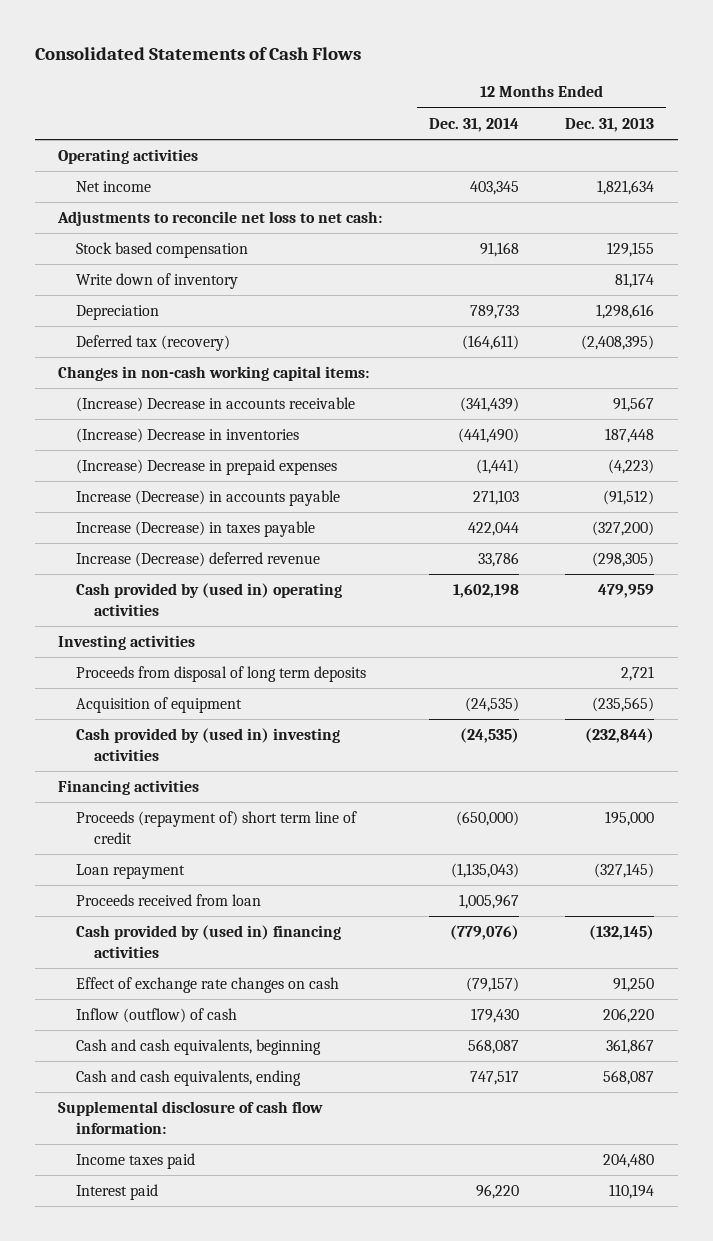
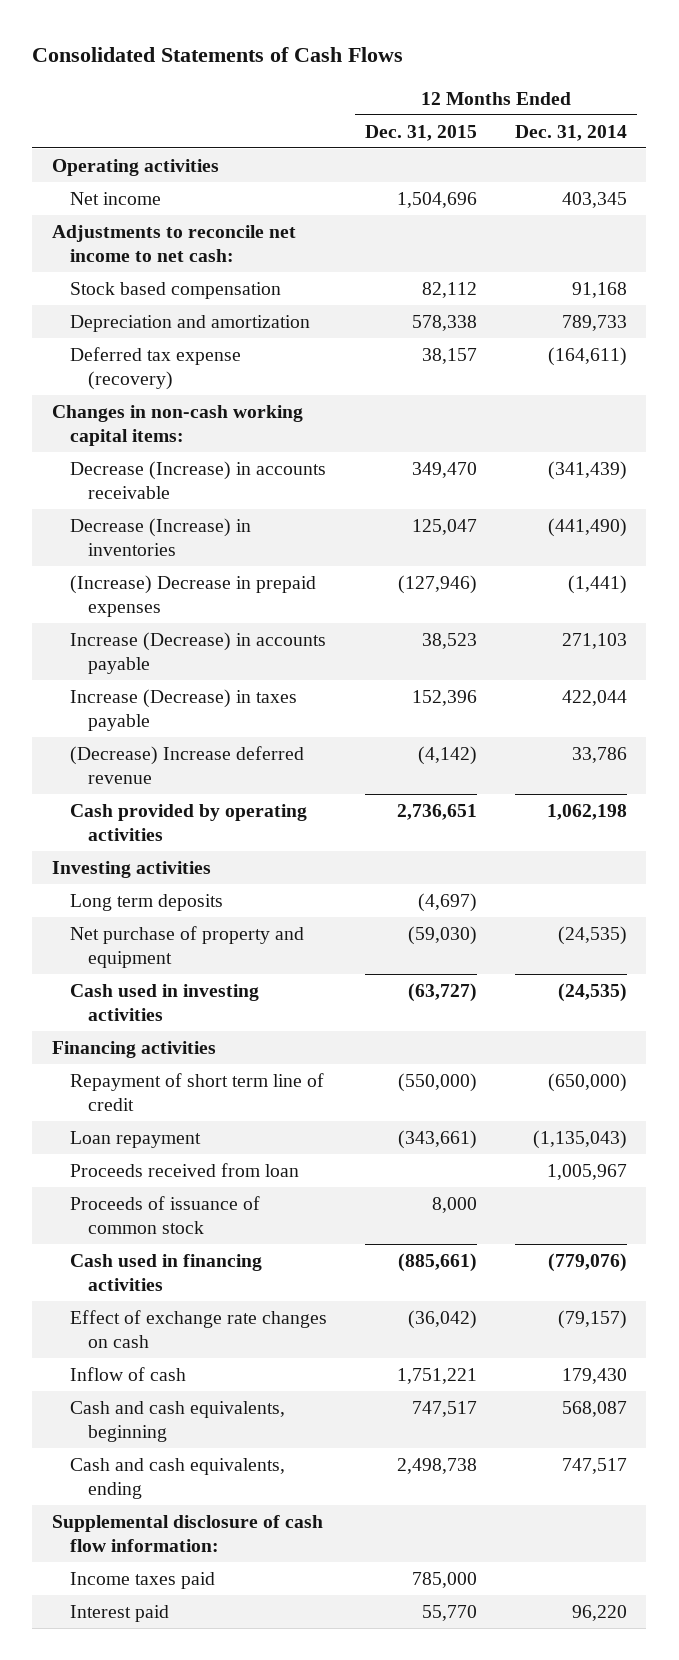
[565,117,655,132] Dec. 31, 2013 -> none
none -> [364,124,477,141] Dec. 31, 2015
[57,211,383,227] Adjustments to reconcile net loss to net cash: -> [51,224,296,262] Adjustments to reconcile net income to net cash:
[75,273,238,290] Write down of inventory -> none
[75,305,159,321] Depreciation -> [69,314,310,332] Depreciation and amortization
[75,335,230,352] Deferred tax (recovery) -> [69,346,241,390] Deferred tax expense (recovery)
[75,397,355,413] (Increase) Decrease in accounts receivable -> [69,460,326,499] Decrease (Increase) in accounts receivable
[75,428,299,444] (Increase) Decrease in inventories -> [69,517,251,556] Decrease (Increase) in inventories
[75,552,320,568] Increase (Decrease) deferred revenue -> [69,745,304,784] (Decrease) Increase deferred revenue
[75,583,342,617] Cash provided by (used in) operating activities -> [69,803,307,841] Cash provided by operating activities
[452,584,519,599] 1,602,198 -> [547,803,628,820] 1,062,198
[75,666,366,683] Proceeds from disposal of long term deposits -> [69,893,223,911] Long term deposits
[75,697,242,714] Acquisition of equipment -> [69,925,304,968] Net purchase of property and equipment
[75,728,340,762] Cash provided by (used in) investing activities -> [69,983,259,1021] Cash used in investing activities
[75,811,357,845] Proceeds (repayment of) short term line of credit -> [69,1072,324,1111] Repayment of short term line of credit
none -> [69,1195,260,1234] Proceeds of issuance of common stock
[75,925,341,959] Cash provided by (used in) financing activities -> [69,1253,262,1291] Cash used in financing activities
[75,1008,237,1024] Inflow (outflow) of cash -> [69,1366,186,1381] Inflow of cash

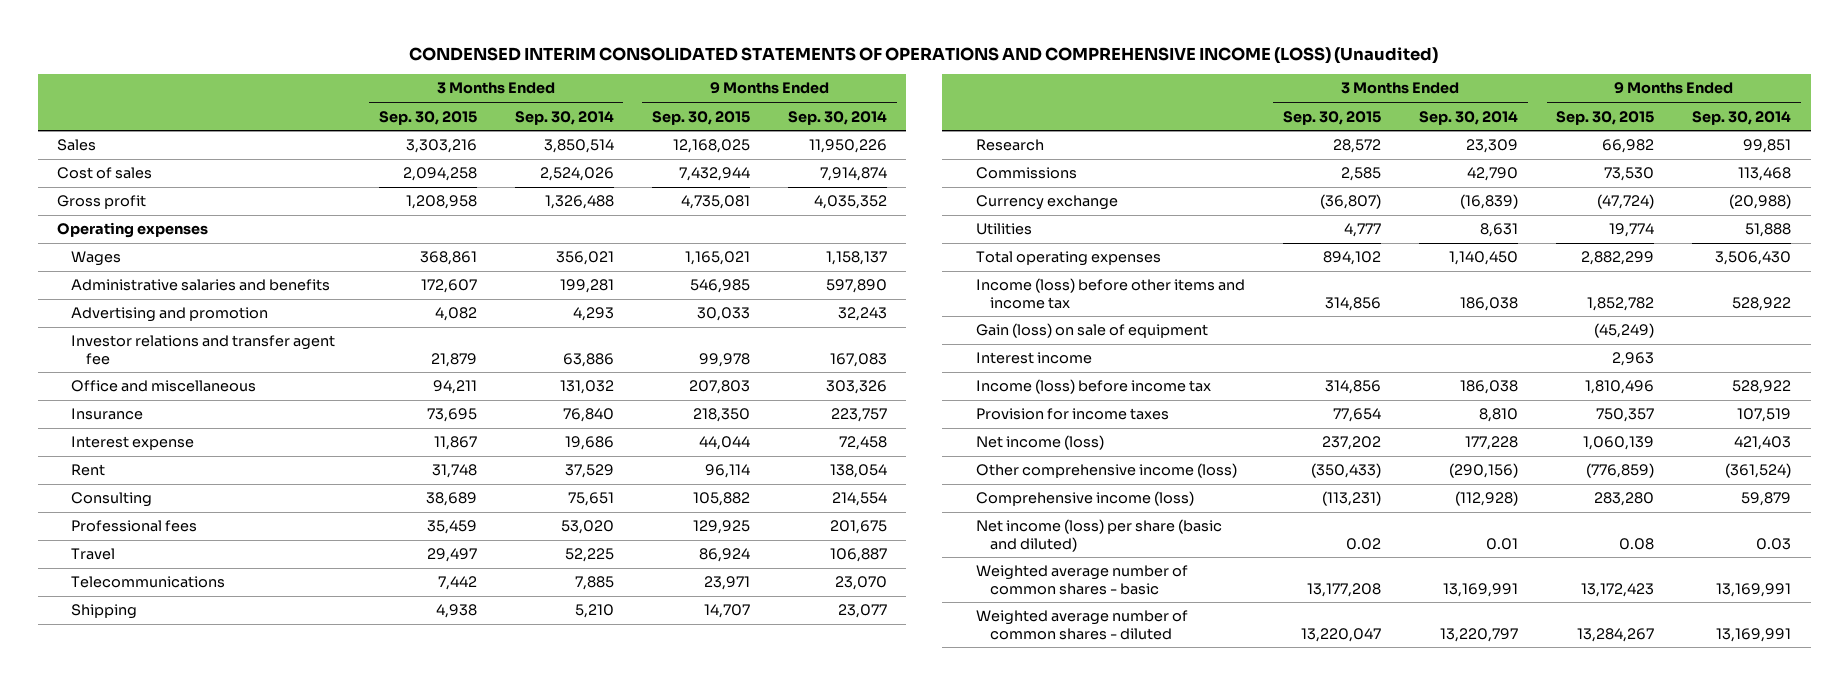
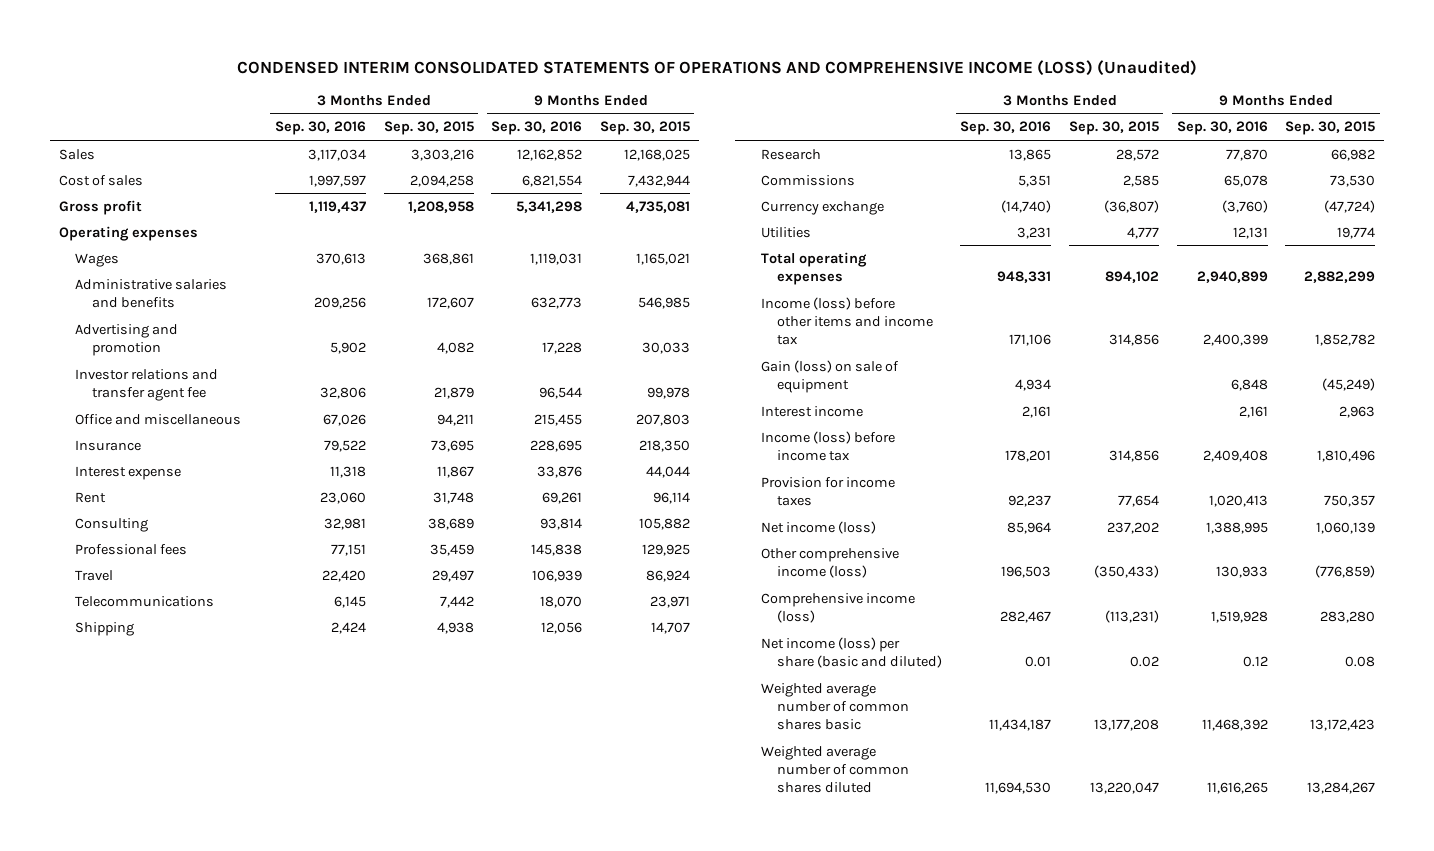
[514,110,614,125] Sep. 30, 2014 -> none
[788,110,888,125] Sep. 30, 2014 -> none
none -> [274,121,366,136] Sep. 30, 2016
none -> [491,121,583,136] Sep. 30, 2016
[975,565,1188,595] Weighted average number of common shares - basic -> [760,682,910,731] Weighted average number of common shares basic
[975,610,1188,640] Weighted average number of common shares - diluted -> [760,745,910,794] Weighted average number of common shares diluted

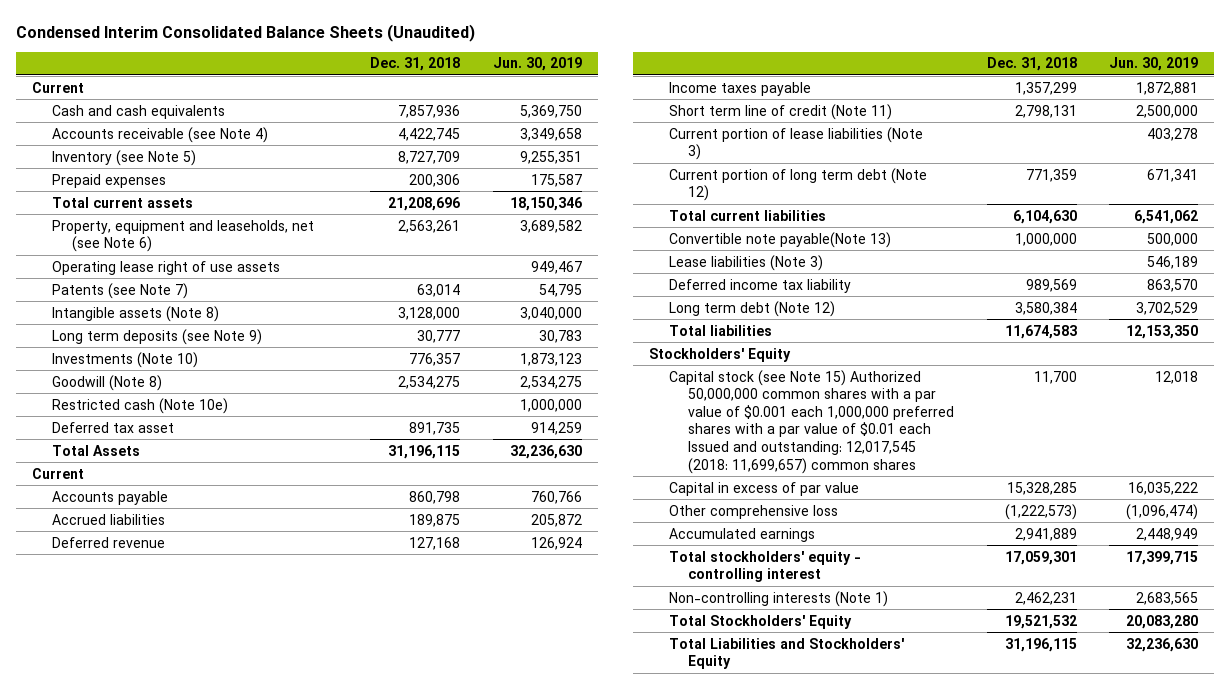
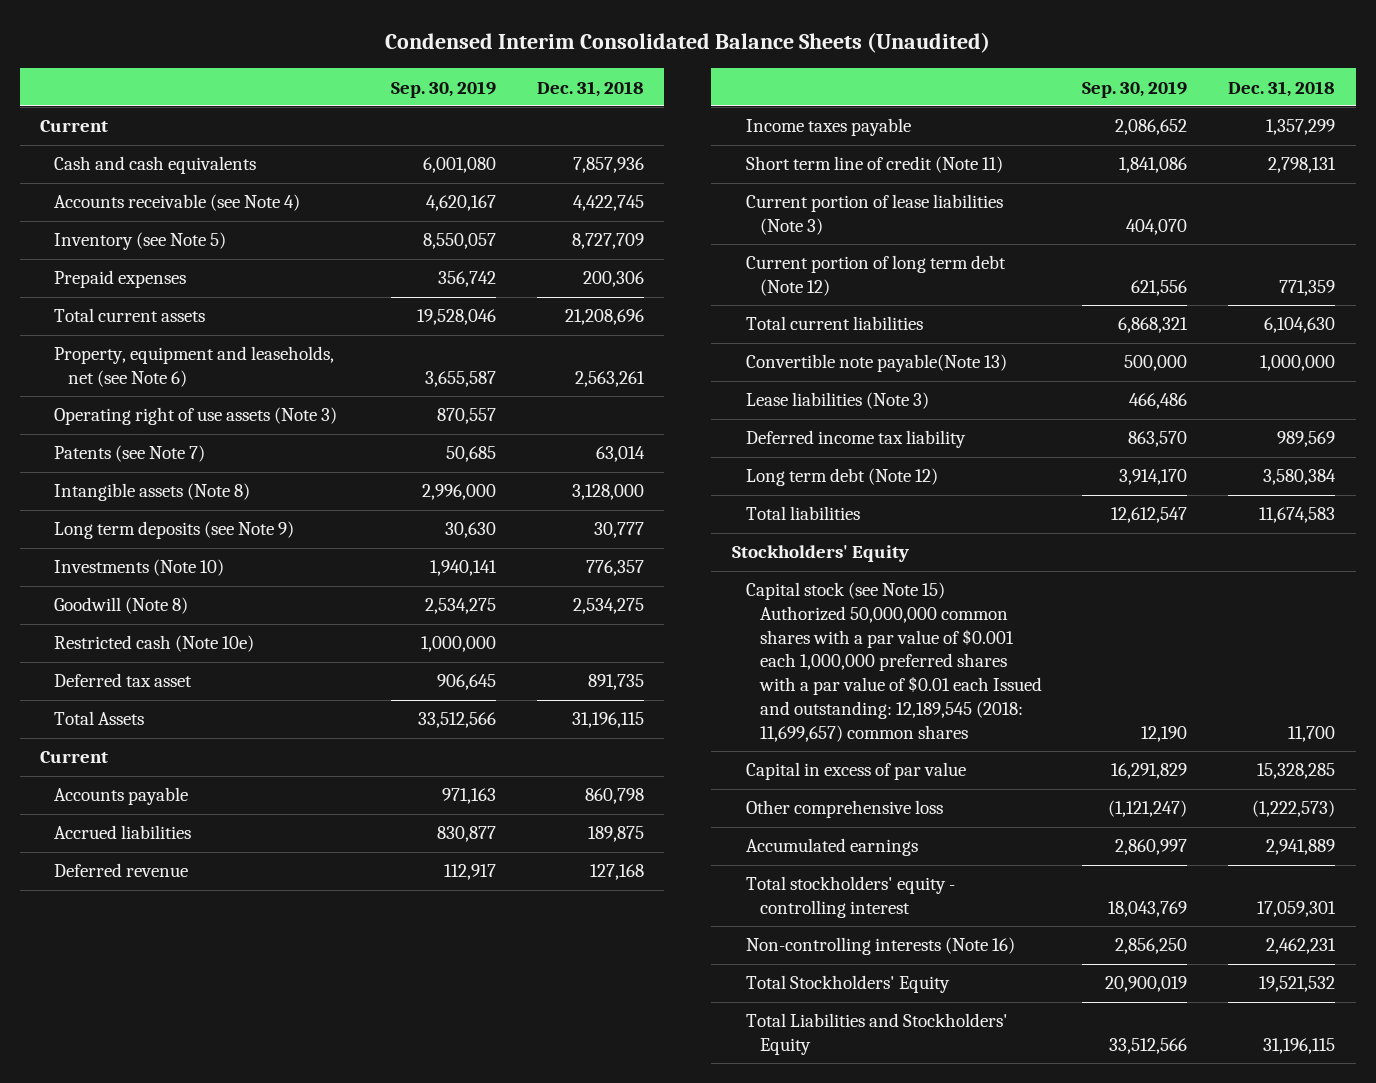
[492,57,582,72] Jun. 30, 2019 -> none
none -> [390,80,496,98] Sep. 30, 2019
[52,260,281,275] Operating lease right of use assets -> [54,407,338,426] Operating right of use assets (Note 3)
[668,369,955,474] Capital stock (see Note 15) Authorized 50,000,000 common shares with a par value of $0.001 each 1,000,000 preferred shares with a par value of $0.01 each Issued and outstanding: 12,017,545 (2018: 11,699,657) common shares -> [745,582,1042,742] Capital stock (see Note 15) Authorized 50,000,000 common shares with a par value of $0.001 each 1,000,000 preferred shares with a par value of $0.01 each Issued and outstanding: 12,189,545 (2018: 11,699,657) common shares
[668,590,888,607] Non-controlling interests (Note 1) -> [745,937,1015,956] Non-controlling interests (Note 16)

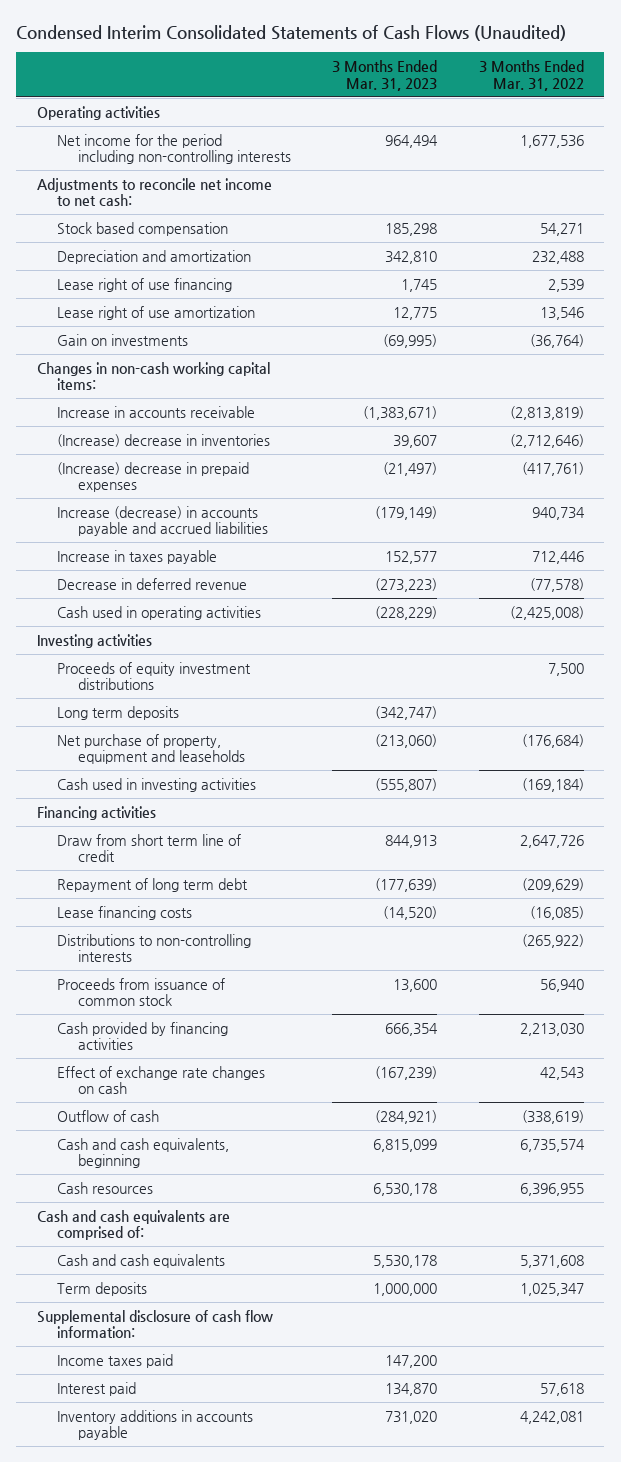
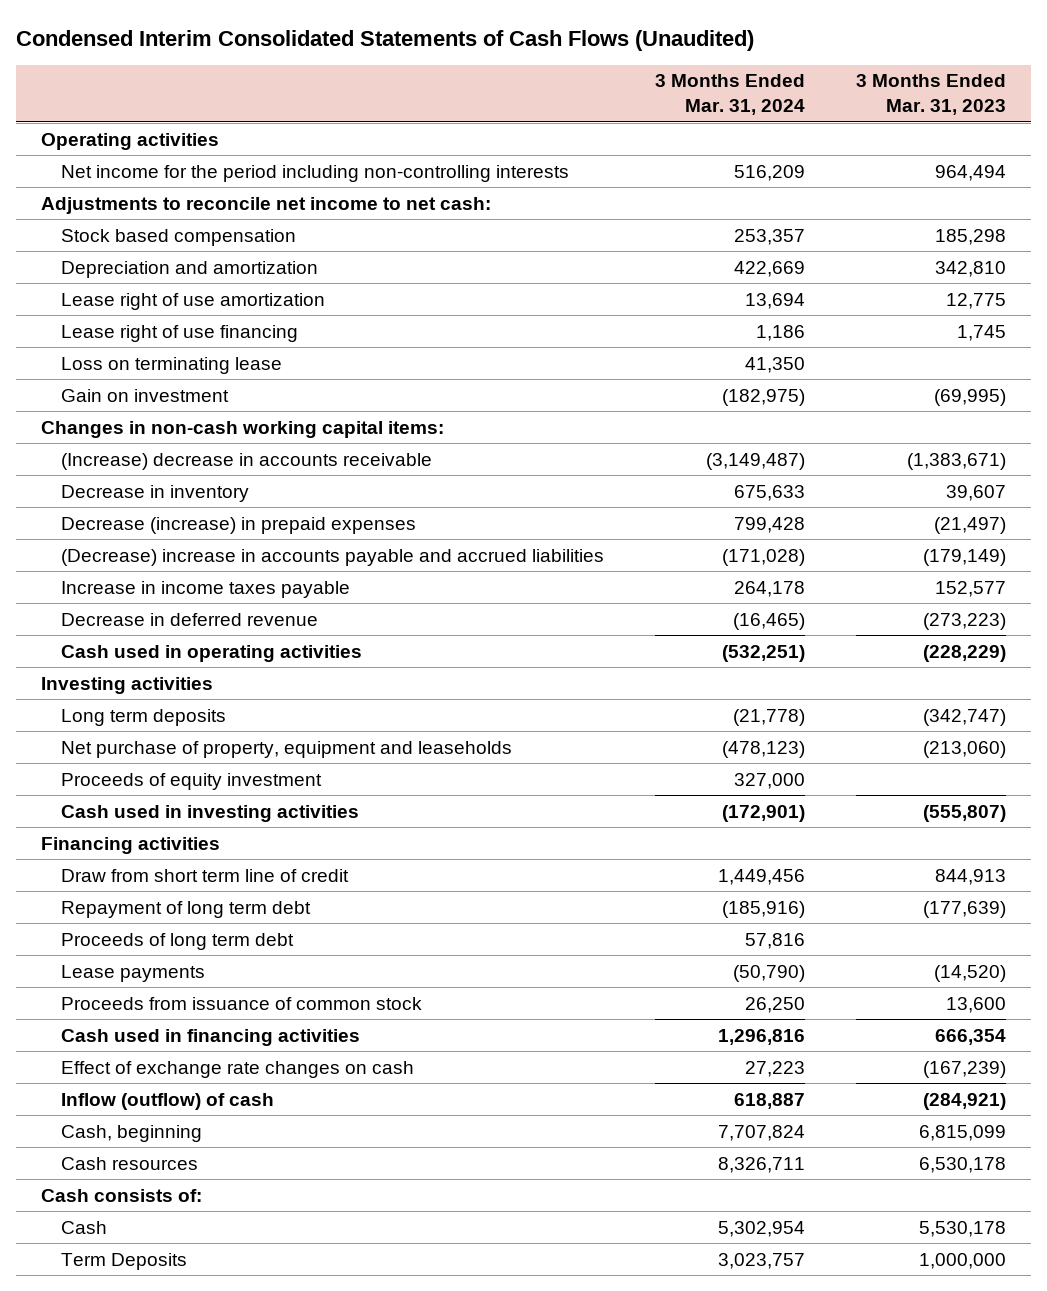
[478,60,584,91] 3 Months Ended Mar. 31, 2022 -> none
none -> [654,74,805,115] 3 Months Ended Mar. 31, 2024
[57,277,233,292] Lease right of use financing -> [60,324,298,342] Lease right of use financing
none -> [60,356,282,374] Loss on terminating lease
[57,333,189,346] Gain on investments -> [60,388,229,402] Gain on investment
[57,405,256,418] Increase in accounts receivable -> [60,452,432,470] (Increase) decrease in accounts receivable
[57,433,271,447] (Increase) decrease in inventories -> [60,484,249,502] Decrease in inventory
[57,461,250,493] (Increase) decrease in prepaid expenses -> [60,516,416,534] Decrease (increase) in prepaid expenses
[57,505,268,537] Increase (decrease) in accounts payable and accrued liabilities -> [60,548,604,566] (Decrease) increase in accounts payable and accrued liabilities
[57,549,218,564] Increase in taxes payable -> [60,580,350,598] Increase in income taxes payable
[57,661,252,691] Proceeds of equity investment distributions -> none
none -> [60,772,322,790] Proceeds of equity investment
[57,933,252,963] Distributions to non-controlling interests -> none
none -> [60,932,294,950] Proceeds of long term debt
[57,905,193,920] Lease financing costs -> [60,964,205,982] Lease payments
[57,1021,229,1051] Cash provided by financing activities -> [60,1028,360,1046] Cash used in financing activities
[57,1109,160,1122] Outflow of cash -> [60,1092,274,1110] Inflow (outflow) of cash
[57,1137,230,1169] Cash and cash equivalents, beginning -> [60,1124,202,1142] Cash, beginning
[36,1309,273,1339] Supplemental disclosure of cash flow information: -> none
[57,1353,174,1368] Income taxes paid -> none
[57,1381,137,1396] Interest paid -> none
[57,1409,254,1441] Inventory additions in accounts payable -> none
[36,1209,230,1241] Cash and cash equivalents are comprised of: -> [41,1188,203,1202] Cash consists of:
[57,1253,226,1268] Cash and cash equivalents -> [60,1220,107,1234] Cash
[57,1281,148,1296] Term deposits -> [60,1252,187,1270] Term Deposits

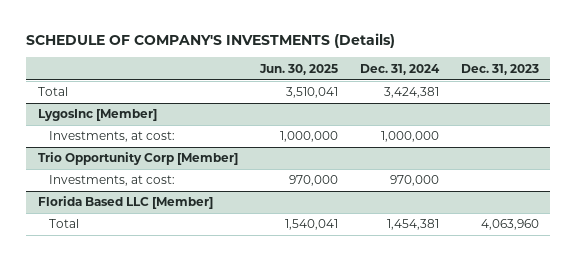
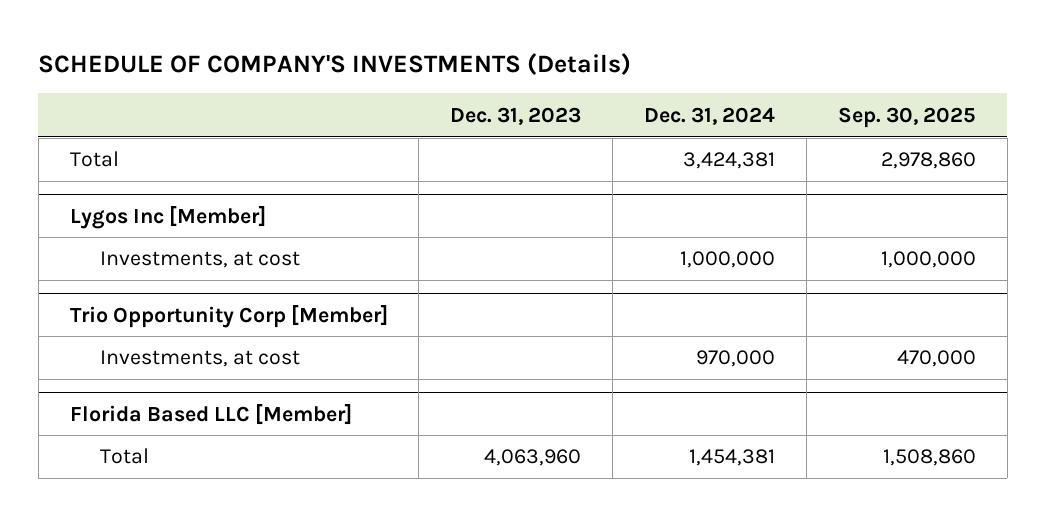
[258,63,338,75] Jun. 30, 2025 -> none
none -> [837,106,976,128] Sep. 30, 2025
[37,109,157,122] LygosInc [Member] -> [69,205,266,229] Lygos Inc [Member]
[48,131,175,143] Investments, at cost: -> [99,251,300,269] Investments, at cost
[48,175,175,187] Investments, at cost: -> [99,350,300,368] Investments, at cost

